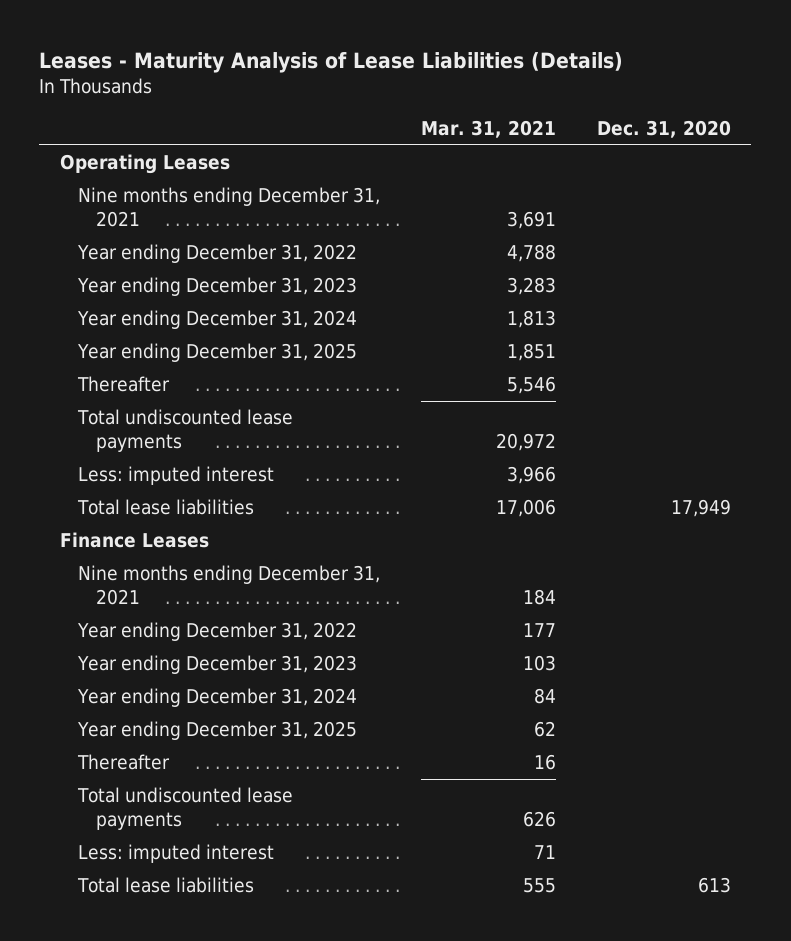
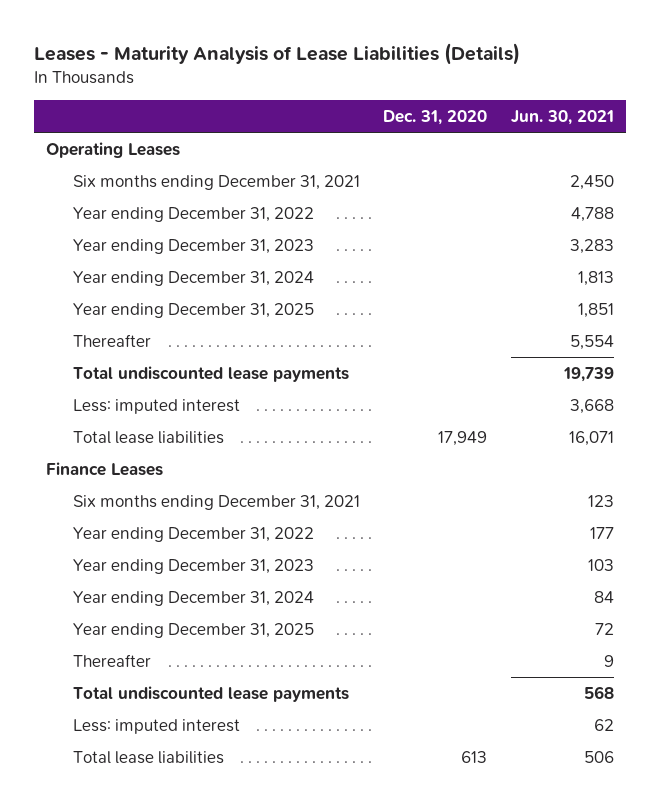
[420,119,556,138] Mar. 31, 2021 -> none
none -> [510,110,614,126] Jun. 30, 2021
[77,187,380,227] Nine months ending December 31, 2021 -> [72,174,360,190] Six months ending December 31, 2021
[77,565,380,605] Nine months ending December 31, 2021 -> [72,494,360,510] Six months ending December 31, 2021

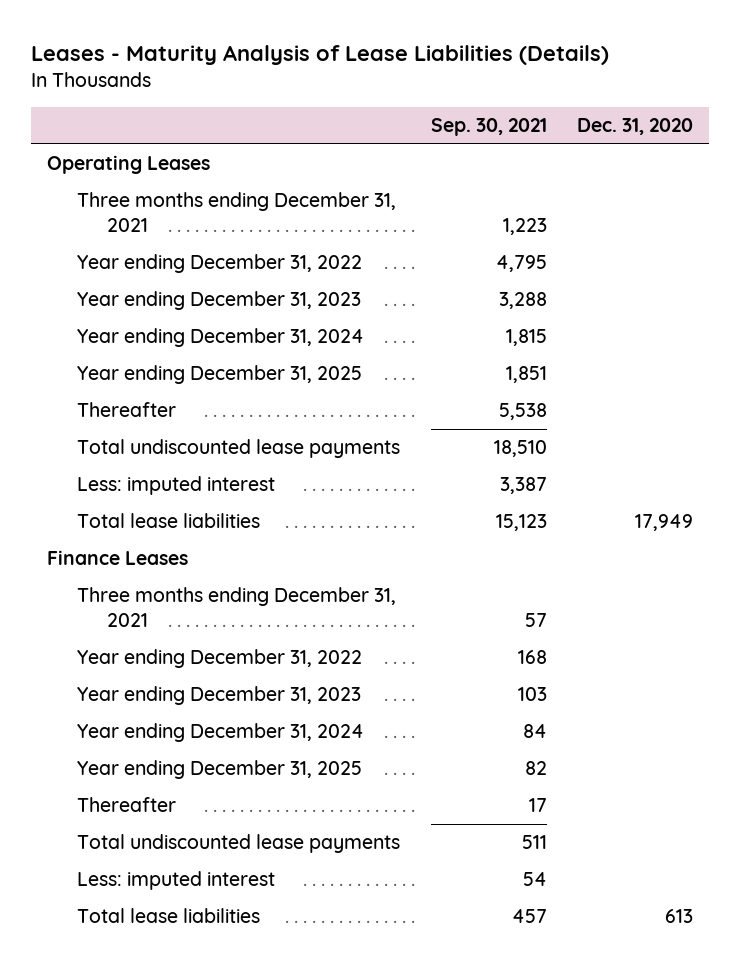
[510,110,614,126] Jun. 30, 2021 -> none
none -> [430,117,547,136] Sep. 30, 2021
[72,174,360,190] Six months ending December 31, 2021 -> [76,192,396,233] Three months ending December 31, 2021
[72,494,360,510] Six months ending December 31, 2021 -> [76,587,396,628] Three months ending December 31, 2021

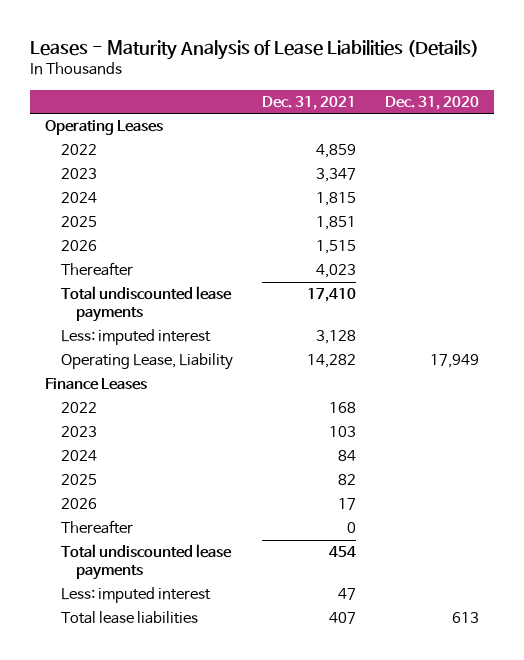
[430,117,547,136] Sep. 30, 2021 -> none
none -> [261,95,356,110] Dec. 31, 2021
[76,192,396,233] Three months ending December 31, 2021 -> none
[76,254,362,274] Year ending December 31, 2022 -> [60,144,97,156] 2022
[76,291,361,311] Year ending December 31, 2023 -> [60,168,97,180] 2023
[76,328,364,348] Year ending December 31, 2024 -> [60,192,97,204] 2024
[76,365,362,385] Year ending December 31, 2025 -> [60,216,97,228] 2025
none -> [60,240,97,252] 2026
[76,513,260,529] Total lease liabilities -> [60,353,233,371] Operating Lease, Liability
[76,587,396,628] Three months ending December 31, 2021 -> none
[76,649,362,669] Year ending December 31, 2022 -> [60,402,97,414] 2022
[76,686,361,706] Year ending December 31, 2023 -> [60,426,97,438] 2023
[76,723,364,743] Year ending December 31, 2024 -> [60,450,97,462] 2024
[76,760,362,780] Year ending December 31, 2025 -> [60,474,97,486] 2025
none -> [60,498,97,510] 2026

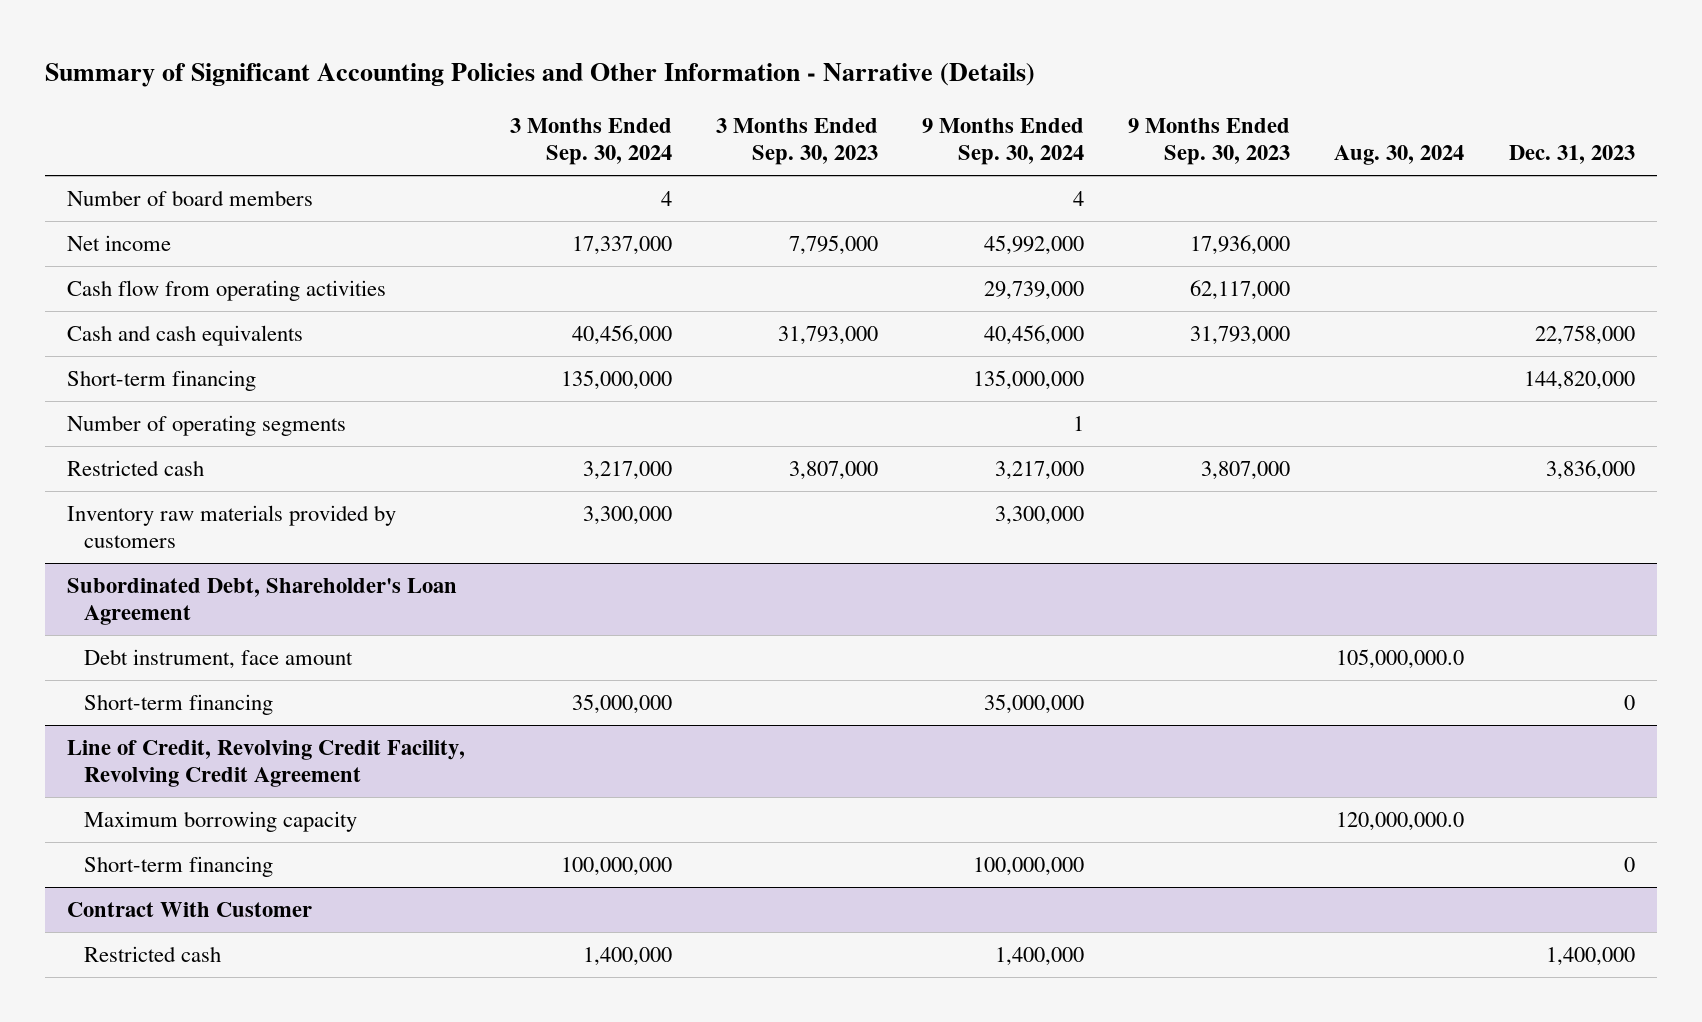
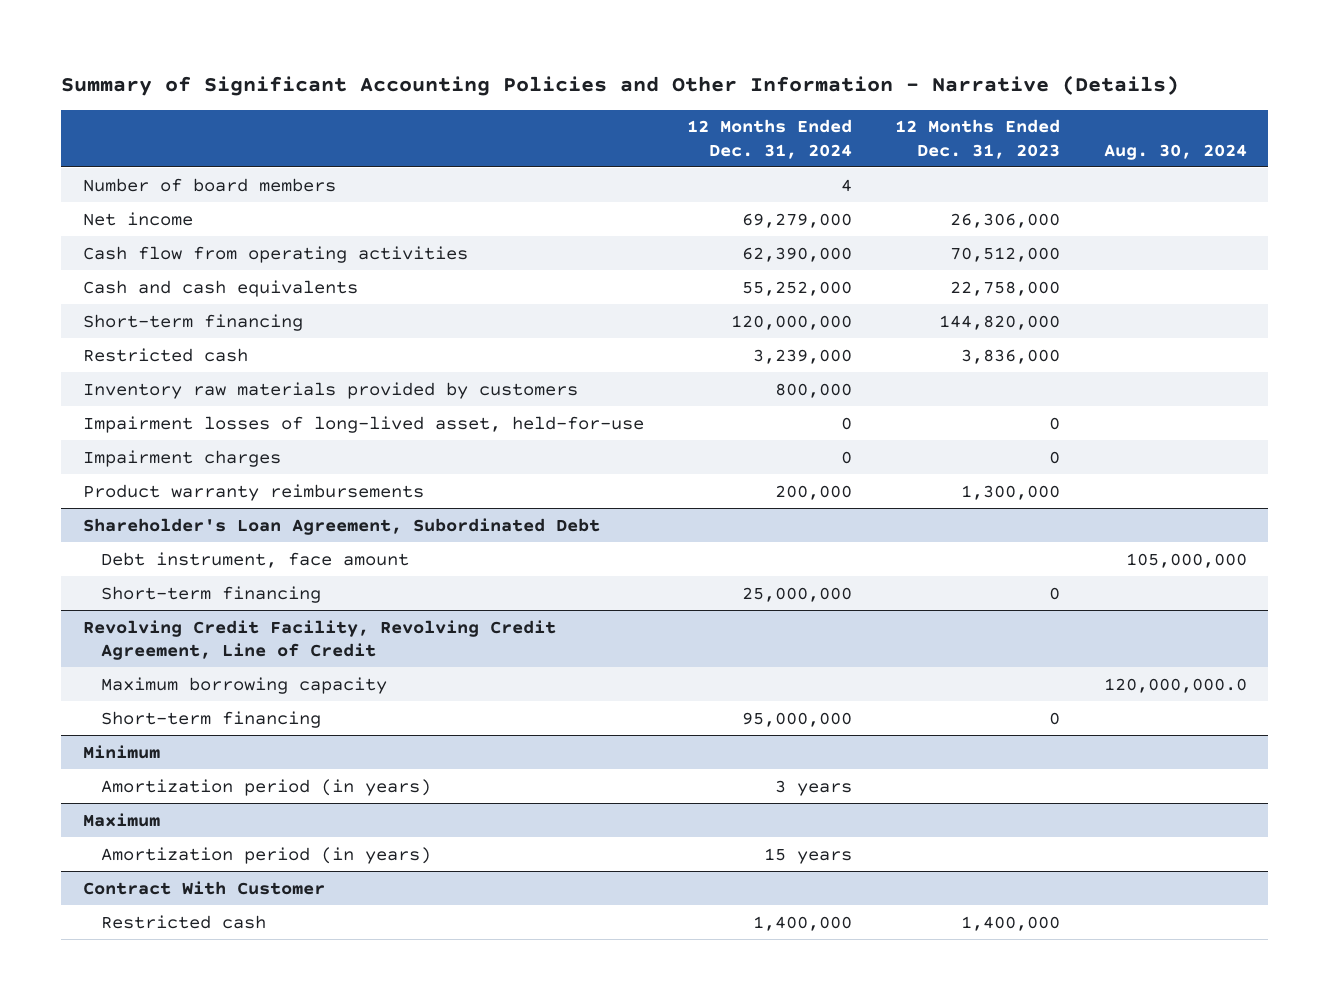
[509,118,672,166] 3 Months Ended Sep. 30, 2024 -> none
[715,118,878,166] 3 Months Ended Sep. 30, 2023 -> none
[922,118,1085,166] 9 Months Ended Sep. 30, 2024 -> none
[1128,118,1291,166] 9 Months Ended Sep. 30, 2023 -> none
[1508,145,1635,165] Dec. 31, 2023 -> none
none -> [687,119,853,159] 12 Months Ended Dec. 31, 2024
none -> [895,119,1061,159] 12 Months Ended Dec. 31, 2023
[67,415,347,437] Number of operating segments -> none
none -> [82,415,644,433] Impairment losses of long-lived asset, held-for-use
none -> [82,449,281,467] Impairment charges
none -> [82,483,424,501] Product warranty reimbursements
[67,578,458,626] Subordinated Debt, Shareholder's Loan Agreement -> [82,517,600,535] Shareholder's Loan Agreement, Subordinated Debt
[1336,649,1465,670] 105,000,000.0 -> [1125,552,1247,568] 105,000,000
[67,740,466,788] Line of Credit, Revolving Credit Facility, Revolving Credit Agreement -> [82,619,556,660] Revolving Credit Facility, Revolving Credit Agreement, Line of Credit
none -> [82,744,160,759] Minimum
none -> [100,778,431,796] Amortization period (in years)
none -> [82,812,160,827] Maximum
none -> [100,846,431,864] Amortization period (in years)

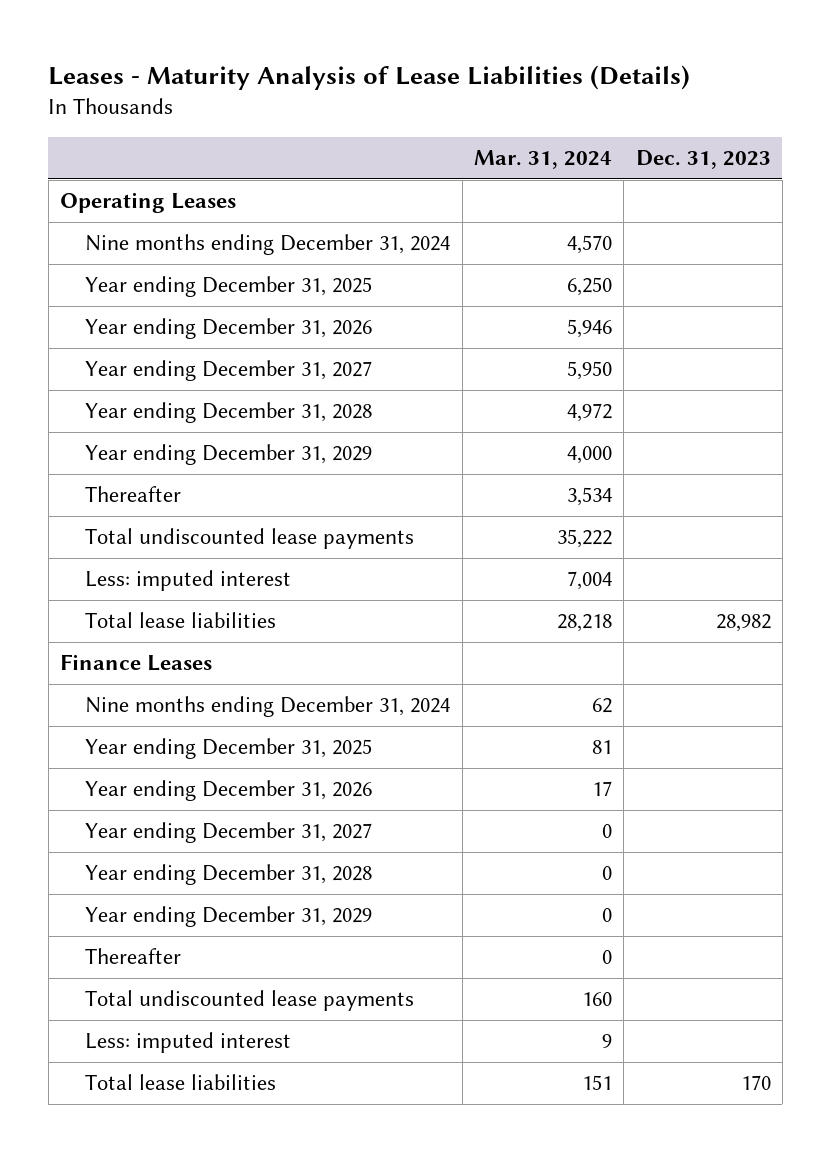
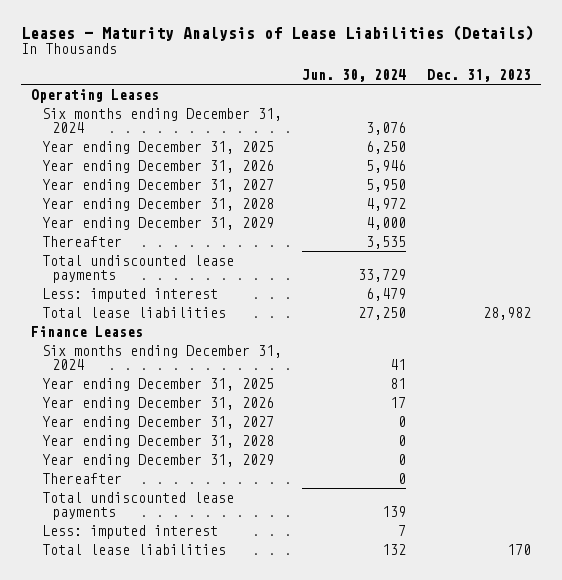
[473,150,612,170] Mar. 31, 2024 -> none
none -> [302,68,407,82] Jun. 30, 2024
[85,234,451,256] Nine months ending December 31, 2024 -> [41,107,282,133] Six months ending December 31, 2024
[85,696,451,718] Nine months ending December 31, 2024 -> [41,344,282,370] Six months ending December 31, 2024

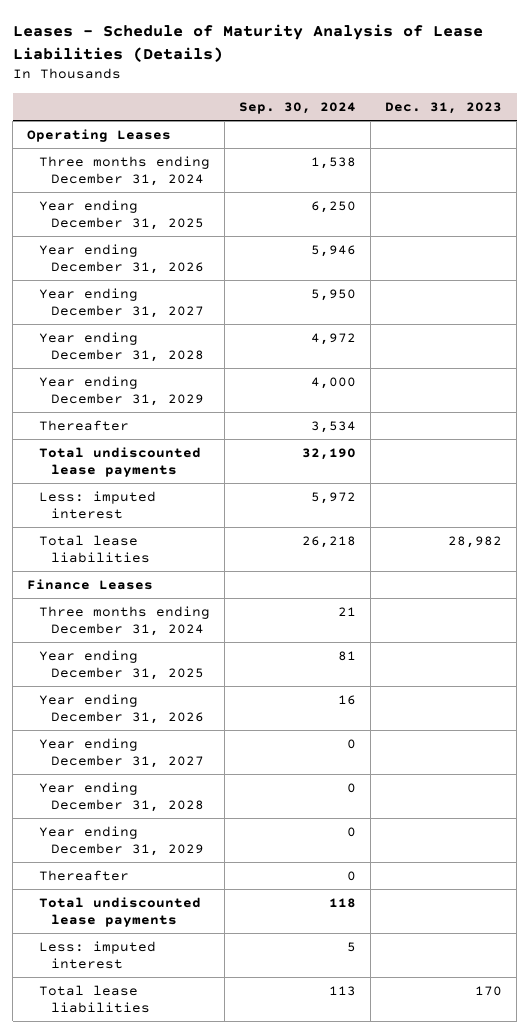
[21,24,535,41] Leases - Maturity Analysis of Lease Liabilities (Details) -> [12,23,483,62] Leases - Schedule of Maturity Analysis of Lease Liabilities (Details)
[302,68,407,82] Jun. 30, 2024 -> none
none -> [239,101,357,114] Sep. 30, 2024
[41,107,282,133] Six months ending December 31, 2024 -> [39,155,211,187] Three months ending December 31, 2024
[41,344,282,370] Six months ending December 31, 2024 -> [39,605,211,637] Three months ending December 31, 2024

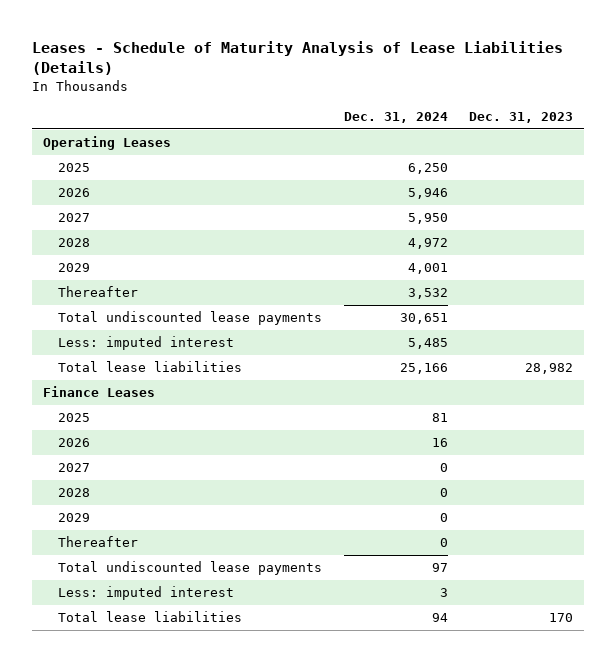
[239,101,357,114] Sep. 30, 2024 -> none
none -> [343,111,448,123] Dec. 31, 2024
[39,155,211,187] Three months ending December 31, 2024 -> none
[39,199,204,231] Year ending December 31, 2025 -> [57,163,90,173] 2025
[39,243,204,275] Year ending December 31, 2026 -> [57,188,90,198] 2026
[39,287,204,319] Year ending December 31, 2027 -> [57,213,90,223] 2027
[39,331,204,363] Year ending December 31, 2028 -> [57,238,90,248] 2028
[39,375,204,407] Year ending December 31, 2029 -> [57,263,90,273] 2029
[39,605,211,637] Three months ending December 31, 2024 -> none
[39,649,204,681] Year ending December 31, 2025 -> [57,413,90,423] 2025
[39,693,204,725] Year ending December 31, 2026 -> [57,438,90,448] 2026
[39,737,204,769] Year ending December 31, 2027 -> [57,463,90,473] 2027
[39,781,204,813] Year ending December 31, 2028 -> [57,488,90,498] 2028
[39,825,204,857] Year ending December 31, 2029 -> [57,513,90,523] 2029

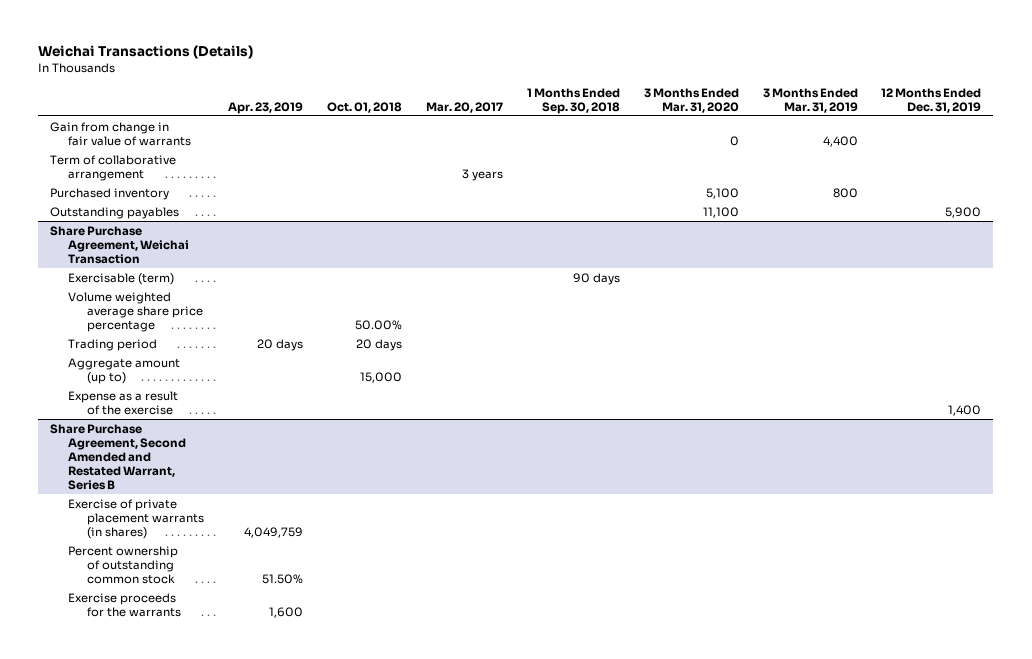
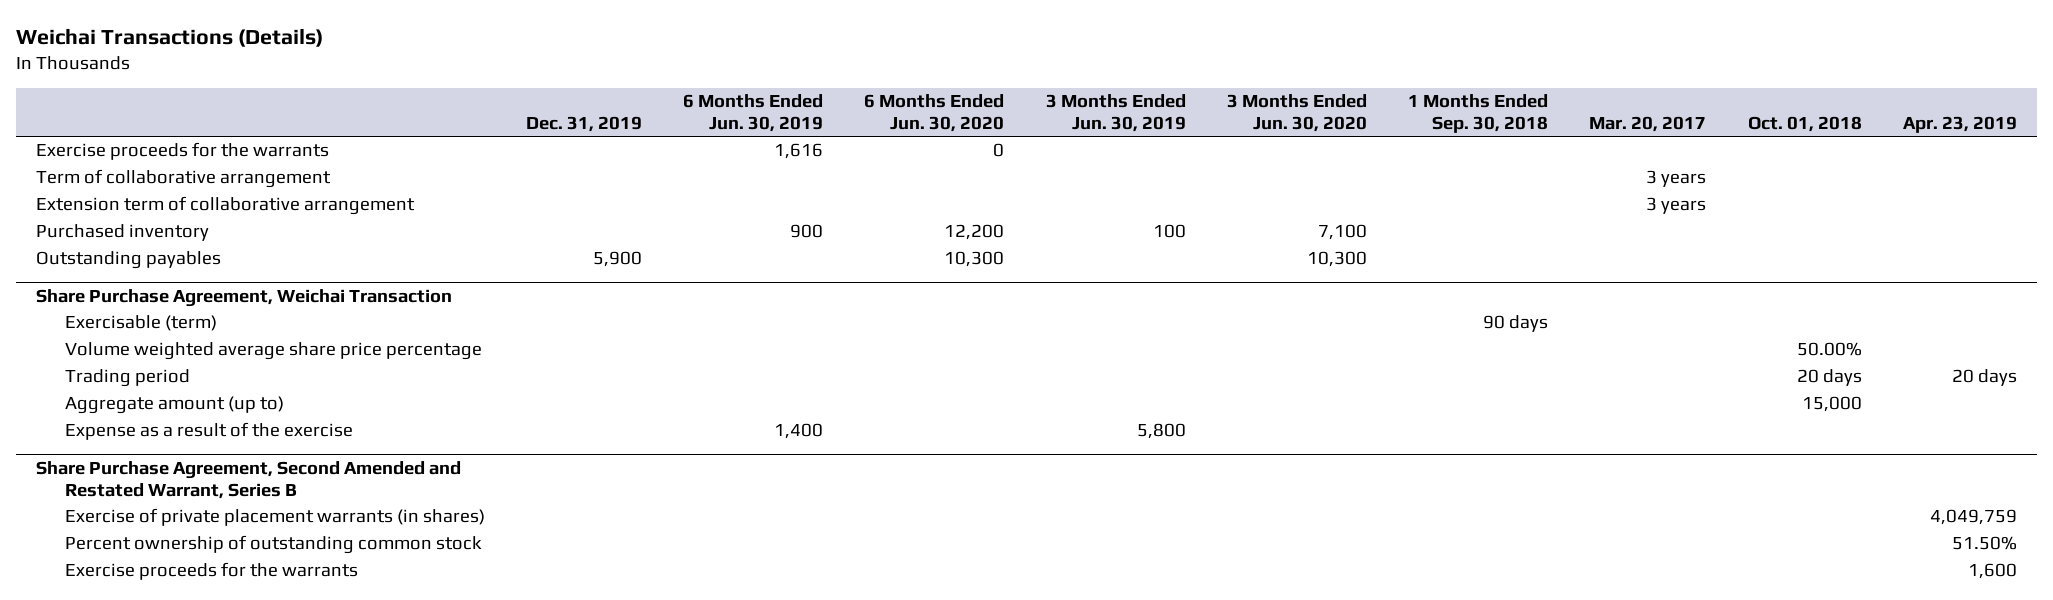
[643,87,739,113] 3 Months Ended Mar. 31, 2020 -> none
[762,87,858,113] 3 Months Ended Mar. 31, 2019 -> none
[881,87,982,113] 12 Months Ended Dec. 31, 2019 -> none
none -> [525,115,642,132] Dec. 31, 2019
none -> [683,94,824,132] 6 Months Ended Jun. 30, 2019
none -> [864,94,1005,132] 6 Months Ended Jun. 30, 2020
none -> [1045,94,1186,132] 3 Months Ended Jun. 30, 2019
none -> [1226,94,1367,132] 3 Months Ended Jun. 30, 2020
[50,121,192,146] Gain from change in fair value of warrants -> none
none -> [36,142,330,161] Exercise proceeds for the warrants
none -> [36,196,416,216] Extension term of collaborative arrangement

